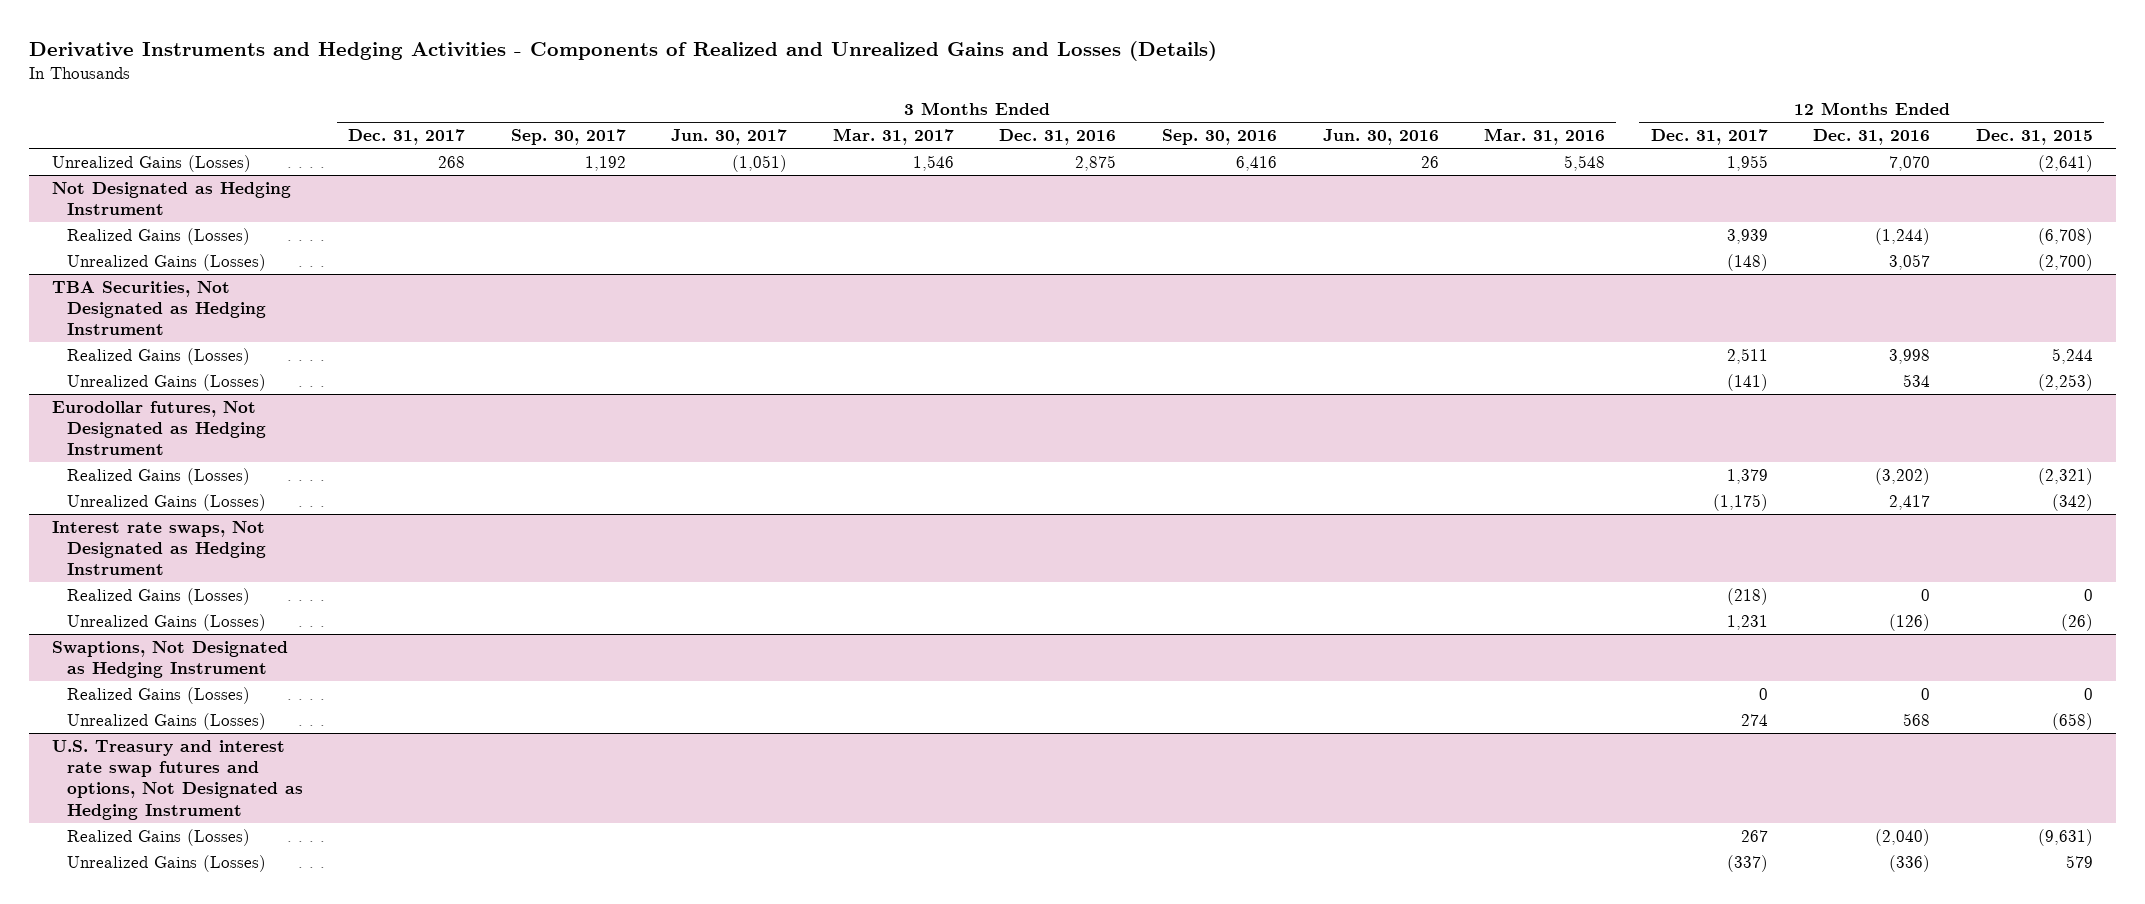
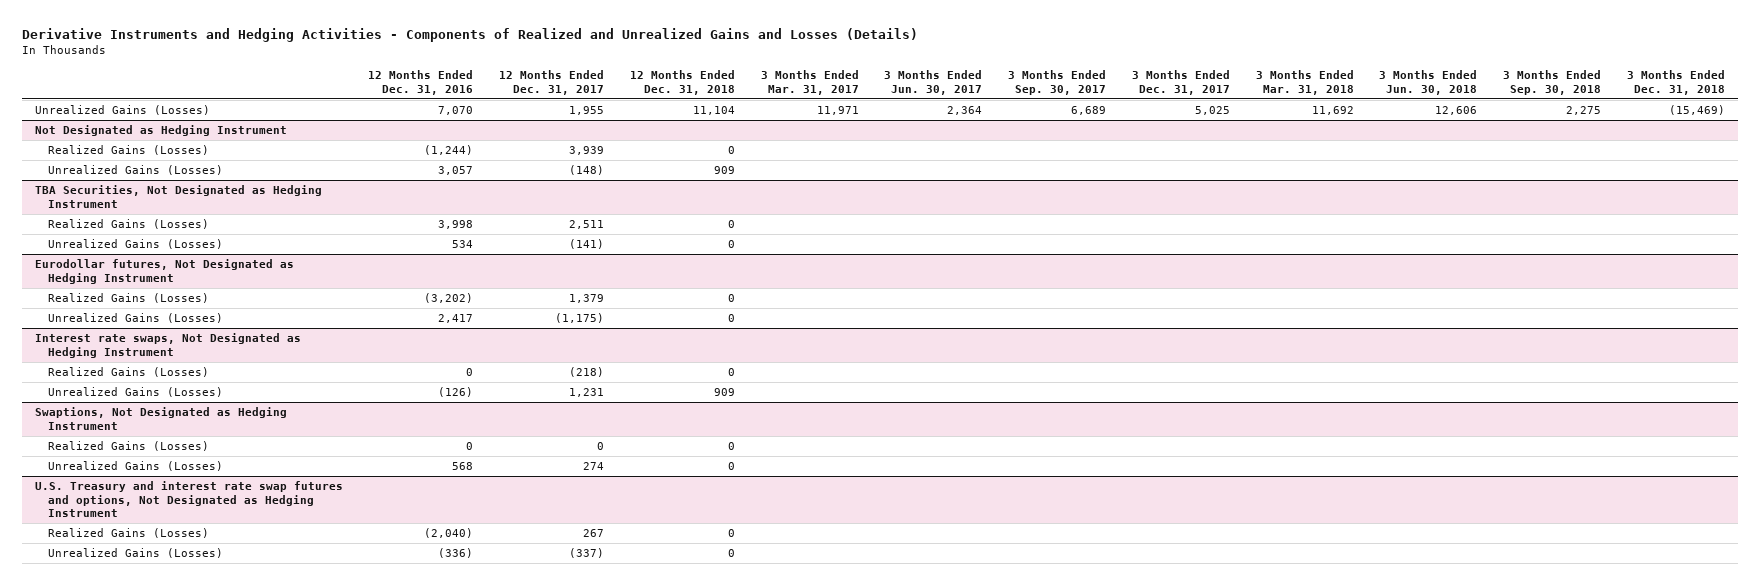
[999,129,1117,146] Dec. 31, 2016 -> none
[1161,129,1277,146] Sep. 30, 2016 -> none
[1322,129,1439,146] Jun. 30, 2016 -> none
[1484,128,1606,146] Mar. 31, 2016 -> none
[1975,129,2093,146] Dec. 31, 2015 -> none
none -> [629,70,735,95] 12 Months Ended Dec. 31, 2018
none -> [1255,70,1354,95] 3 Months Ended Mar. 31, 2018
none -> [1379,70,1478,95] 3 Months Ended Jun. 30, 2018
none -> [1503,70,1602,95] 3 Months Ended Sep. 30, 2018
none -> [1626,70,1725,95] 3 Months Ended Dec. 31, 2018
[438,155,466,168] 268 -> [1194,106,1230,116] 5,025
[584,155,626,171] 1,192 -> [1071,106,1107,116] 6,689
[732,154,788,172] (1,051) -> [947,106,983,116] 2,364
[912,154,954,171] 1,546 -> [816,106,859,116] 11,971

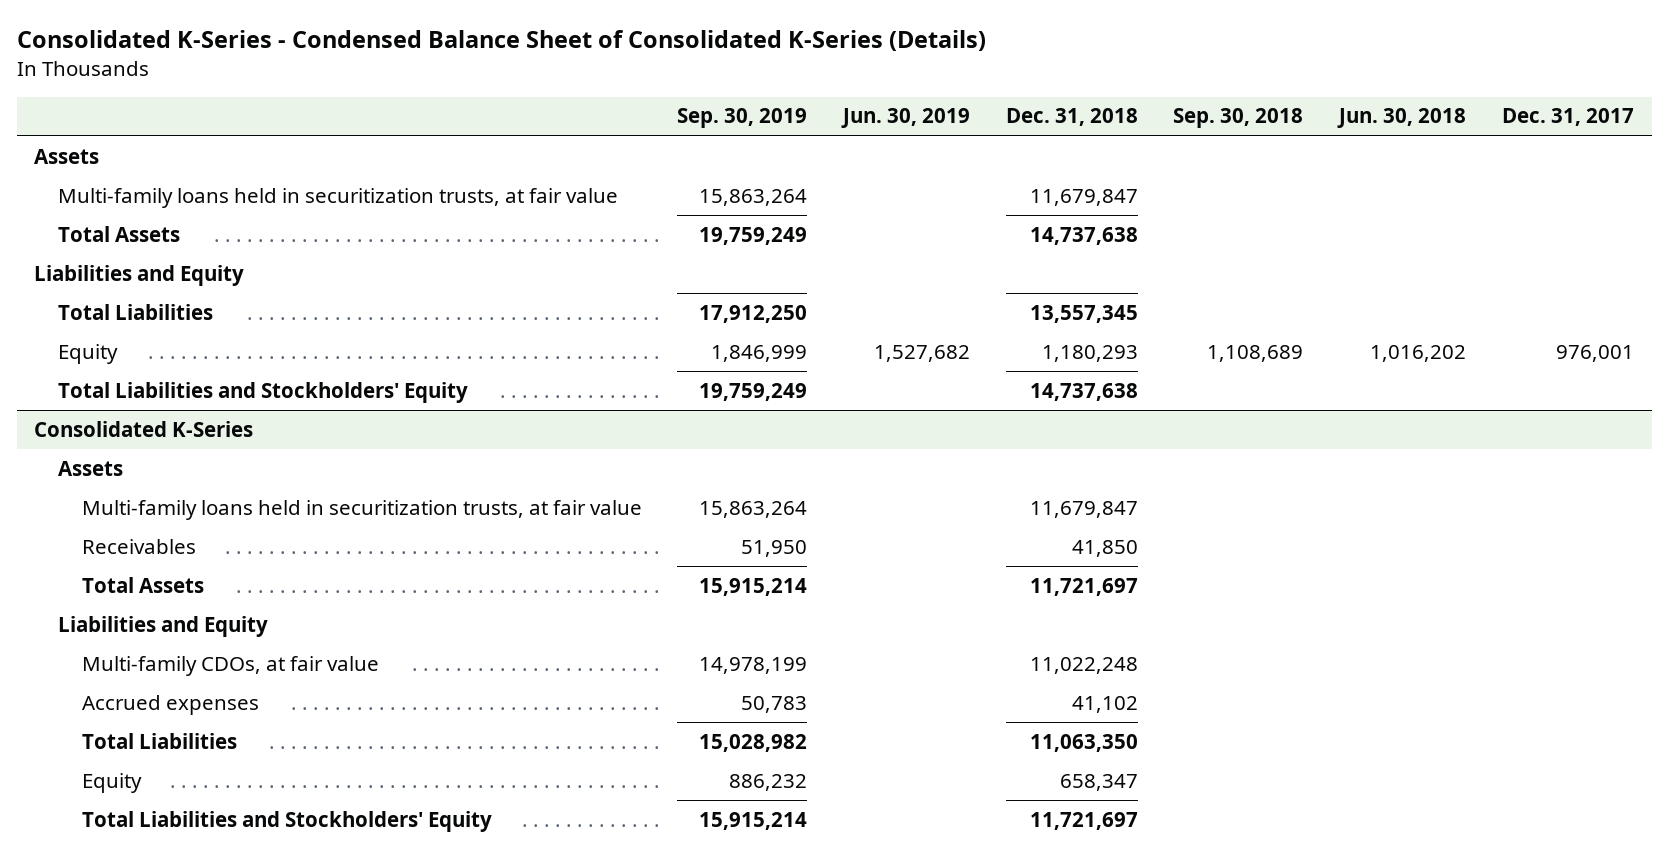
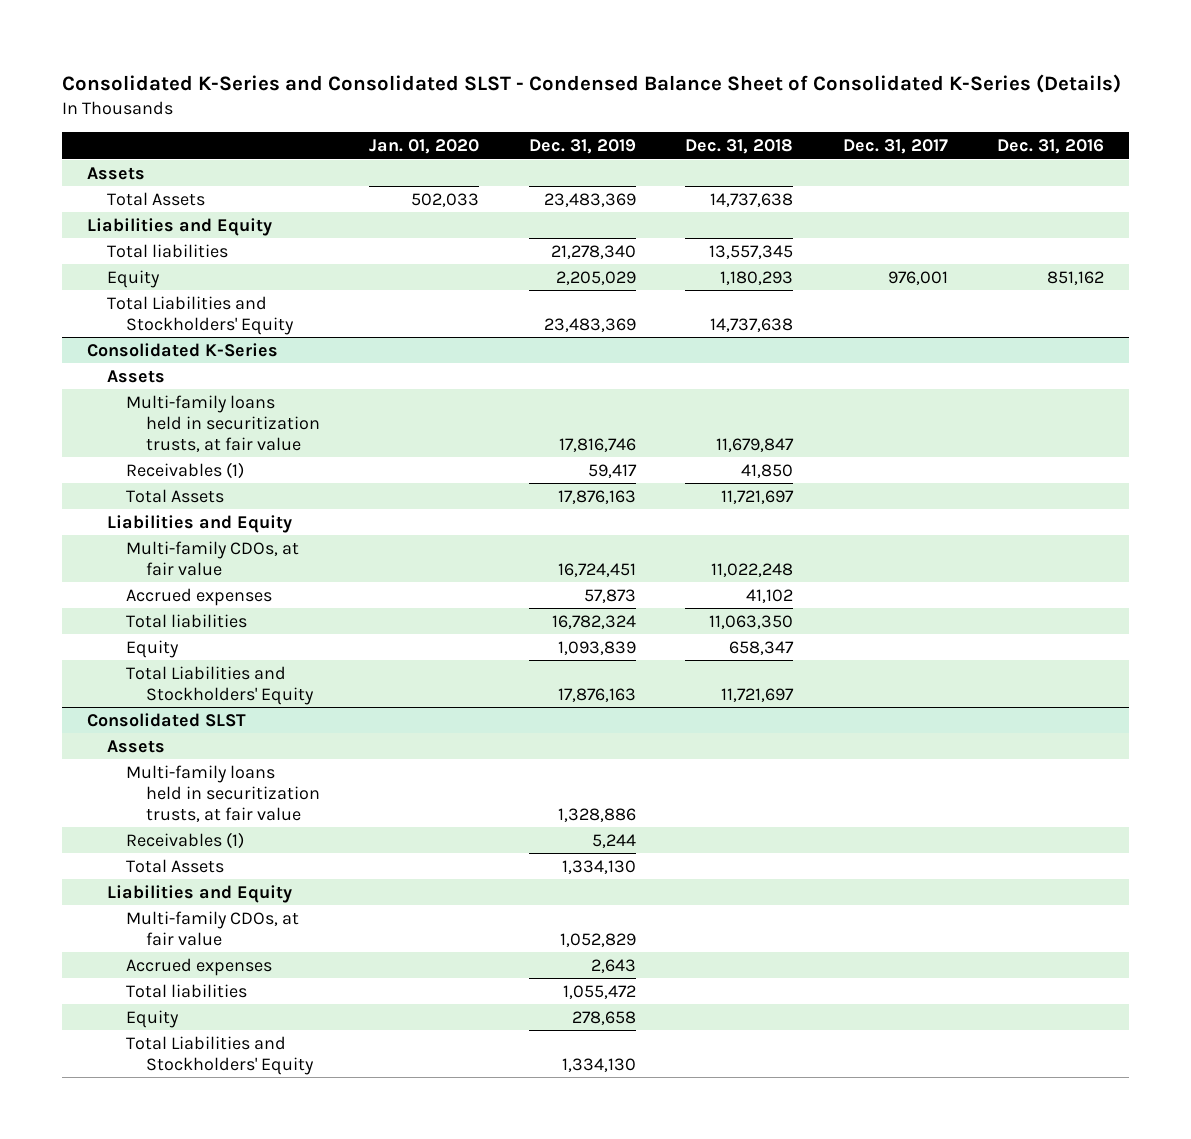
[16,30,986,52] Consolidated K-Series - Condensed Balance Sheet of Consolidated K-Series (Details) -> [62,74,1122,94] Consolidated K-Series and Consolidated SLST - Condensed Balance Sheet of Consolidated K-Series (Details)
[677,108,808,129] Sep. 30, 2019 -> none
[841,108,971,129] Jun. 30, 2019 -> none
[1173,108,1304,129] Sep. 30, 2018 -> none
[1337,108,1467,129] Jun. 30, 2018 -> none
none -> [369,139,480,155] Jan. 01, 2020
none -> [528,139,636,155] Dec. 31, 2019
none -> [997,139,1105,155] Dec. 31, 2016
[58,187,619,208] Multi-family loans held in securitization trusts, at fair value -> none
[58,303,214,320] Total Liabilities -> [106,243,228,258] Total liabilities
[81,538,196,554] Receivables -> [126,461,245,479] Receivables (1)
[81,732,237,749] Total Liabilities -> [126,613,248,628] Total liabilities
none -> [87,712,247,727] Consolidated SLST
none -> [106,739,165,753] Assets
none -> [126,764,320,822] Multi-family loans held in securitization trusts, at fair value
none -> [126,831,245,849] Receivables (1)
none -> [126,858,225,873] Total Assets
none -> [106,884,292,903] Liabilities and Equity
none -> [126,910,300,946] Multi-family CDOs, at fair value
none -> [126,957,273,976] Accrued expenses
none -> [126,983,248,998] Total liabilities
none -> [126,1009,180,1028] Equity
none -> [126,1035,314,1075] Total Liabilities and Stockholders' Equity

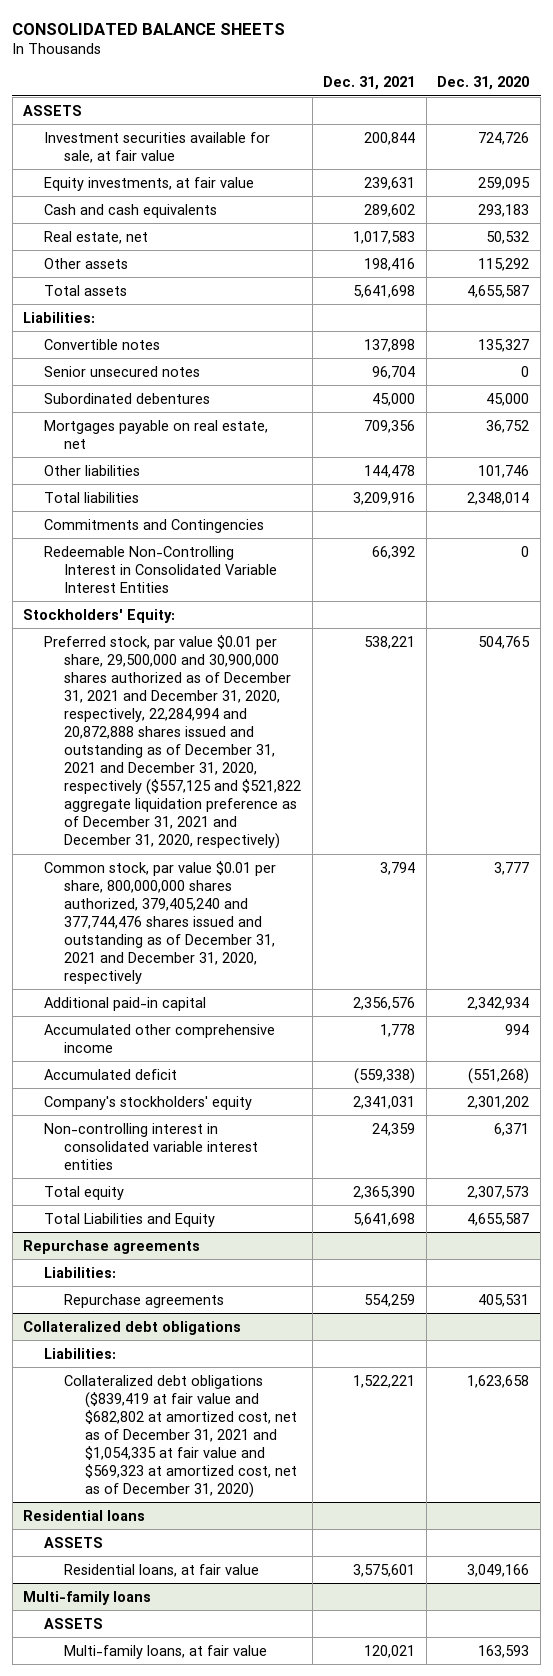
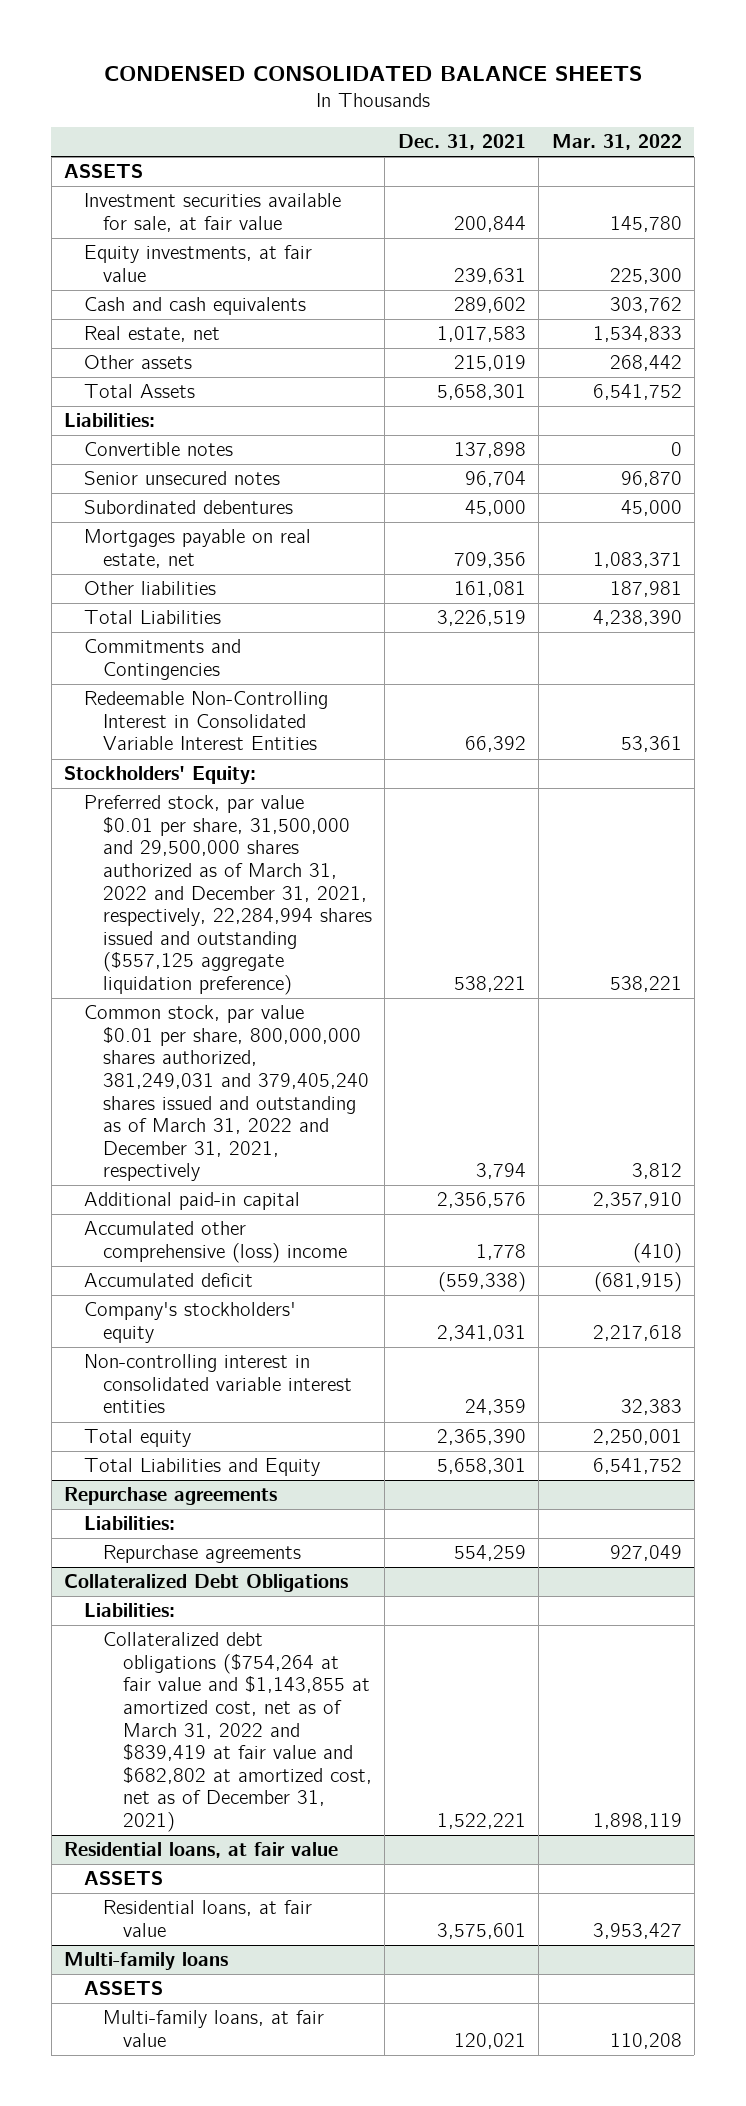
[12,22,286,35] CONSOLIDATED BALANCE SHEETS -> [103,66,642,82] CONDENSED CONSOLIDATED BALANCE SHEETS
[437,76,530,91] Dec. 31, 2020 -> none
none -> [551,134,682,151] Mar. 31, 2022
[364,257,416,271] 198,416 -> [453,355,526,372] 215,019
[43,284,127,296] Total assets -> [83,384,195,399] Total Assets
[353,284,416,298] 5,641,698 -> [436,384,526,401] 5,658,301
[364,464,416,478] 144,478 -> [453,581,526,598] 161,081
[43,491,139,503] Total liabilities -> [83,610,221,625] Total Liabilities
[353,491,416,505] 3,209,916 -> [436,610,526,627] 3,226,519
[43,634,302,850] Preferred stock, par value $0.01 per share, 29,500,000 and 30,900,000 shares authorized as of December 31, 2021 and December 31, 2020, respectively, 22,284,994 and 20,872,888 shares issued and outstanding as of December 31, 2021 and December 31, 2020, respectively ($557,125 and $521,822 aggregate liquidation preference as of December 31, 2021 and December 31, 2020, respectively) -> [83,795,373,995] Preferred stock, par value $0.01 per share, 31,500,000 and 29,500,000 shares authorized as of March 31, 2022 and December 31, 2021, respectively, 22,284,994 shares issued and outstanding ($557,125 aggregate liquidation preference)
[43,860,276,984] Common stock, par value $0.01 per share, 800,000,000 shares authorized, 379,405,240 and 377,744,476 shares issued and outstanding as of December 31, 2021 and December 31, 2020, respectively -> [83,1005,370,1182] Common stock, par value $0.01 per share, 800,000,000 shares authorized, 381,249,031 and 379,405,240 shares issued and outstanding as of March 31, 2022 and December 31, 2021, respectively
[43,1023,275,1053] Accumulated other comprehensive income -> [83,1221,348,1263] Accumulated other comprehensive (loss) income
[353,1212,416,1226] 5,641,698 -> [436,1458,526,1475] 5,658,301
[23,1320,242,1335] Collateralized debt obligations -> [64,1574,349,1593] Collateralized Debt Obligations
[23,1509,146,1521] Residential loans -> none
[64,1374,297,1498] Collateralized debt obligations ($839,419 at fair value and $682,802 at amortized cost, net as of December 31, 2021 and $1,054,335 at fair value and $569,323 at amortized cost, net as of December 31, 2020) -> [103,1632,372,1832] Collateralized debt obligations ($754,264 at fair value and $1,143,855 at amortized cost, net as of March 31, 2022 and $839,419 at fair value and $682,802 at amortized cost, net as of December 31, 2021)
none -> [64,1842,339,1859] Residential loans, at fair value

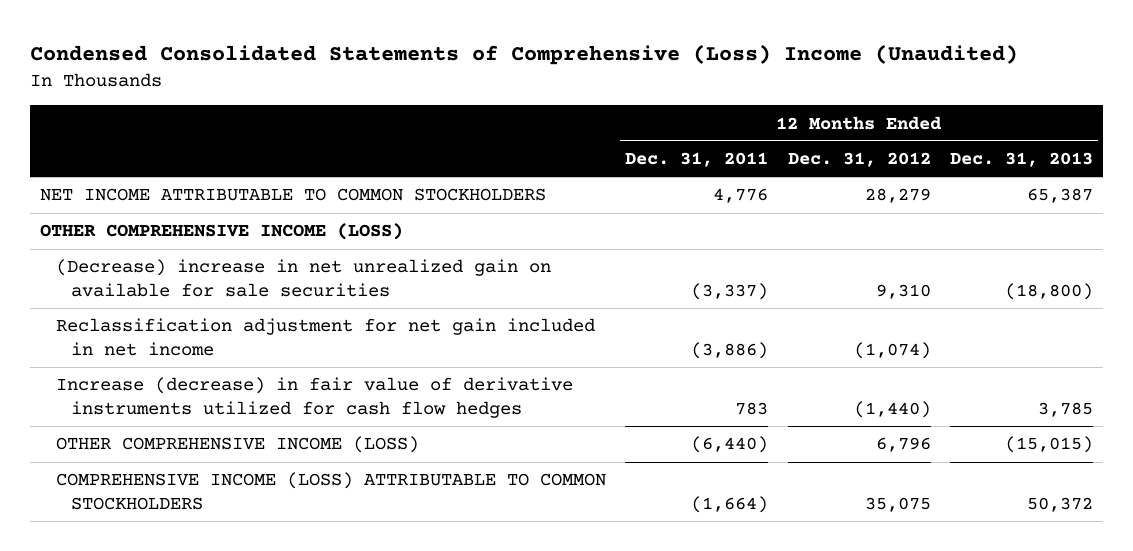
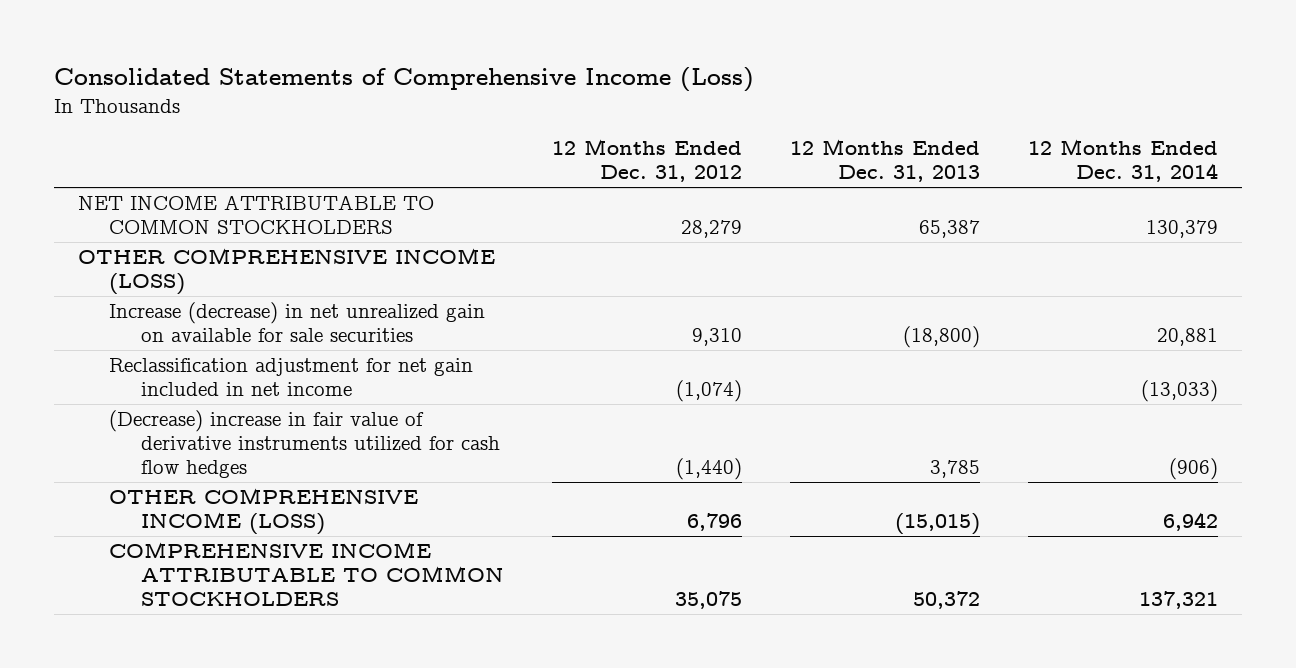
[30,44,1019,66] Condensed Consolidated Statements of Comprehensive (Loss) Income (Unaudited) -> [53,67,754,93] Consolidated Statements of Comprehensive Income (Loss)
[625,152,769,168] Dec. 31, 2011 -> none
none -> [1027,139,1218,183] 12 Months Ended Dec. 31, 2014
[55,259,551,297] (Decrease) increase in net unrealized gain on available for sale securities -> [109,302,486,343] Increase (decrease) in net unrealized gain on available for sale securities
[55,377,573,418] Increase (decrease) in fair value of derivative instruments utilized for cash flow hedges -> [109,410,500,478] (Decrease) increase in fair value of derivative instruments utilized for cash flow hedges
[55,472,606,510] COMPREHENSIVE INCOME (LOSS) ATTRIBUTABLE TO COMMON STOCKHOLDERS -> [109,542,504,606] COMPREHENSIVE INCOME ATTRIBUTABLE TO COMMON STOCKHOLDERS

